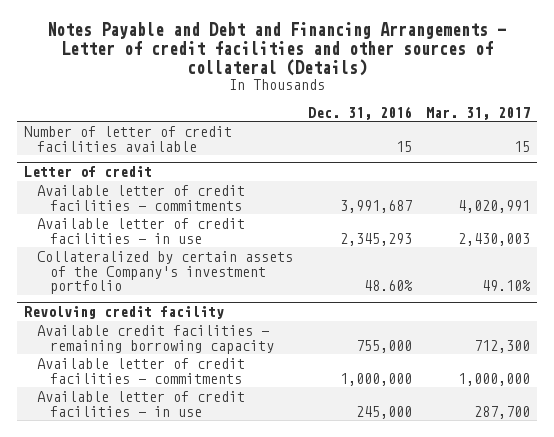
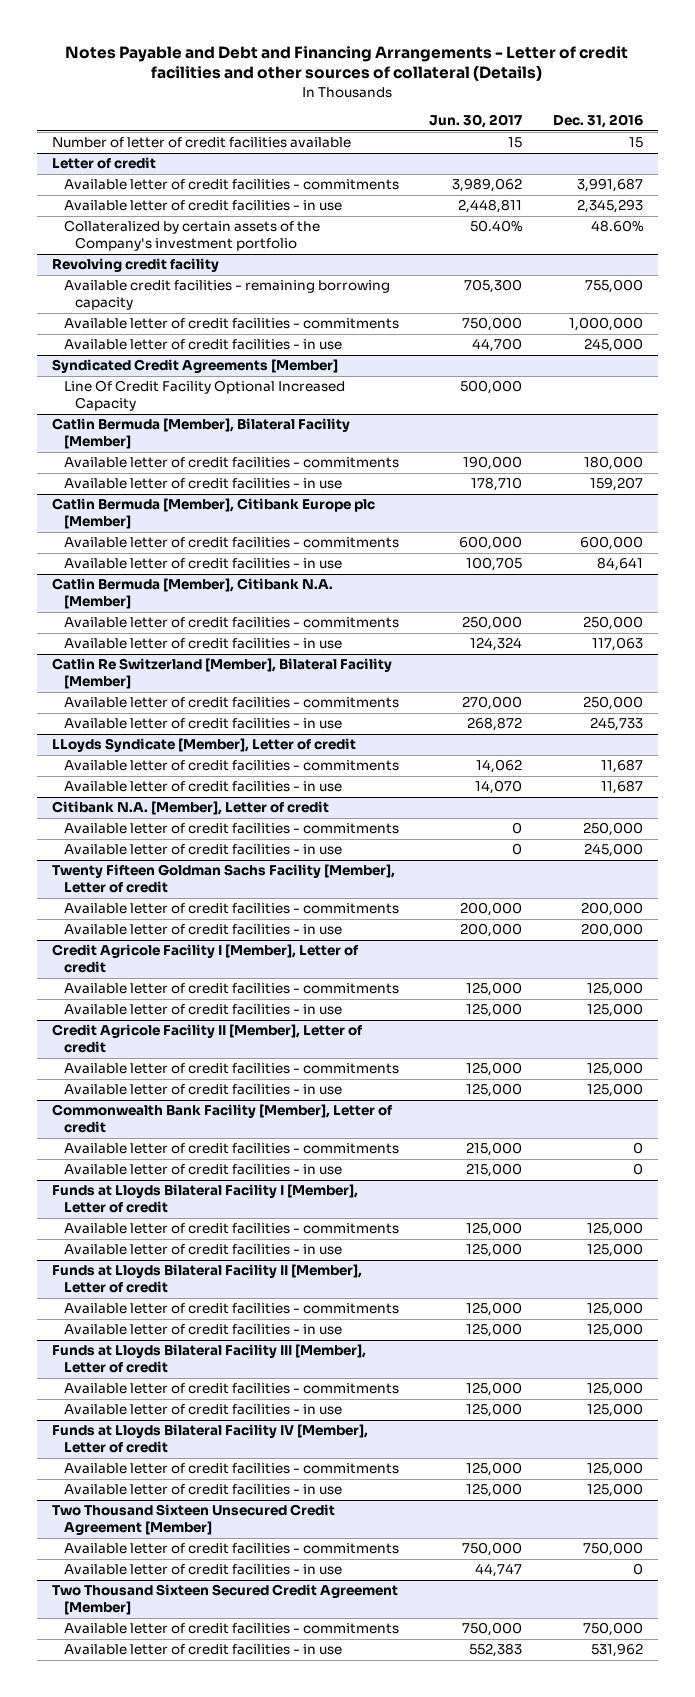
[425,106,530,120] Mar. 31, 2017 -> none
none -> [429,114,523,129] Jun. 30, 2017
none -> [51,359,338,374] Syndicated Credit Agreements [Member]
none -> [63,380,345,412] Line Of Credit Facility Optional Increased Capacity
none -> [51,418,350,450] Catlin Bermuda [Member], Bilateral Facility [Member]
none -> [63,457,399,469] Available letter of credit facilities - commitments
none -> [63,478,342,490] Available letter of credit facilities - in use
none -> [51,498,375,530] Catlin Bermuda [Member], Citibank Europe plc [Member]
none -> [63,537,399,549] Available letter of credit facilities - commitments
none -> [63,558,342,570] Available letter of credit facilities - in use
none -> [51,578,333,610] Catlin Bermuda [Member], Citibank N.A. [Member]
none -> [63,617,399,629] Available letter of credit facilities - commitments
none -> [63,638,342,650] Available letter of credit facilities - in use
none -> [51,658,392,690] Catlin Re Switzerland [Member], Bilateral Facility [Member]
none -> [63,697,399,709] Available letter of credit facilities - commitments
none -> [63,718,342,730] Available letter of credit facilities - in use
none -> [51,738,356,753] LLoyds Syndicate [Member], Letter of credit
none -> [63,760,399,772] Available letter of credit facilities - commitments
none -> [63,781,342,793] Available letter of credit facilities - in use
none -> [51,801,329,816] Citibank N.A. [Member], Letter of credit
none -> [63,823,399,835] Available letter of credit facilities - commitments
none -> [63,844,342,856] Available letter of credit facilities - in use
none -> [51,864,395,894] Twenty Fifteen Goldman Sachs Facility [Member], Letter of credit
none -> [63,903,399,915] Available letter of credit facilities - commitments
none -> [63,924,342,936] Available letter of credit facilities - in use
none -> [51,944,359,974] Credit Agricole Facility I [Member], Letter of credit
none -> [63,983,399,995] Available letter of credit facilities - commitments
none -> [63,1004,342,1016] Available letter of credit facilities - in use
none -> [51,1024,363,1054] Credit Agricole Facility II [Member], Letter of credit
none -> [63,1063,399,1075] Available letter of credit facilities - commitments
none -> [63,1084,342,1096] Available letter of credit facilities - in use
none -> [51,1104,393,1134] Commonwealth Bank Facility [Member], Letter of credit
none -> [63,1143,399,1155] Available letter of credit facilities - commitments
none -> [63,1164,342,1176] Available letter of credit facilities - in use
none -> [51,1184,358,1214] Funds at Lloyds Bilateral Facility I [Member], Letter of credit
none -> [63,1223,399,1235] Available letter of credit facilities - commitments
none -> [63,1244,342,1256] Available letter of credit facilities - in use
none -> [51,1264,362,1294] Funds at Lloyds Bilateral Facility II [Member], Letter of credit
none -> [63,1303,399,1315] Available letter of credit facilities - commitments
none -> [63,1324,342,1336] Available letter of credit facilities - in use
none -> [51,1344,366,1374] Funds at Lloyds Bilateral Facility III [Member], Letter of credit
none -> [63,1383,399,1395] Available letter of credit facilities - commitments
none -> [63,1404,342,1416] Available letter of credit facilities - in use
none -> [51,1424,368,1454] Funds at Lloyds Bilateral Facility IV [Member], Letter of credit
none -> [63,1463,399,1475] Available letter of credit facilities - commitments
none -> [63,1484,342,1496] Available letter of credit facilities - in use
none -> [51,1504,335,1536] Two Thousand Sixteen Unsecured Credit Agreement [Member]
none -> [63,1543,399,1555] Available letter of credit facilities - commitments
none -> [63,1564,342,1576] Available letter of credit facilities - in use
none -> [51,1584,398,1616] Two Thousand Sixteen Secured Credit Agreement [Member]
none -> [63,1623,399,1635] Available letter of credit facilities - commitments
none -> [63,1644,342,1656] Available letter of credit facilities - in use

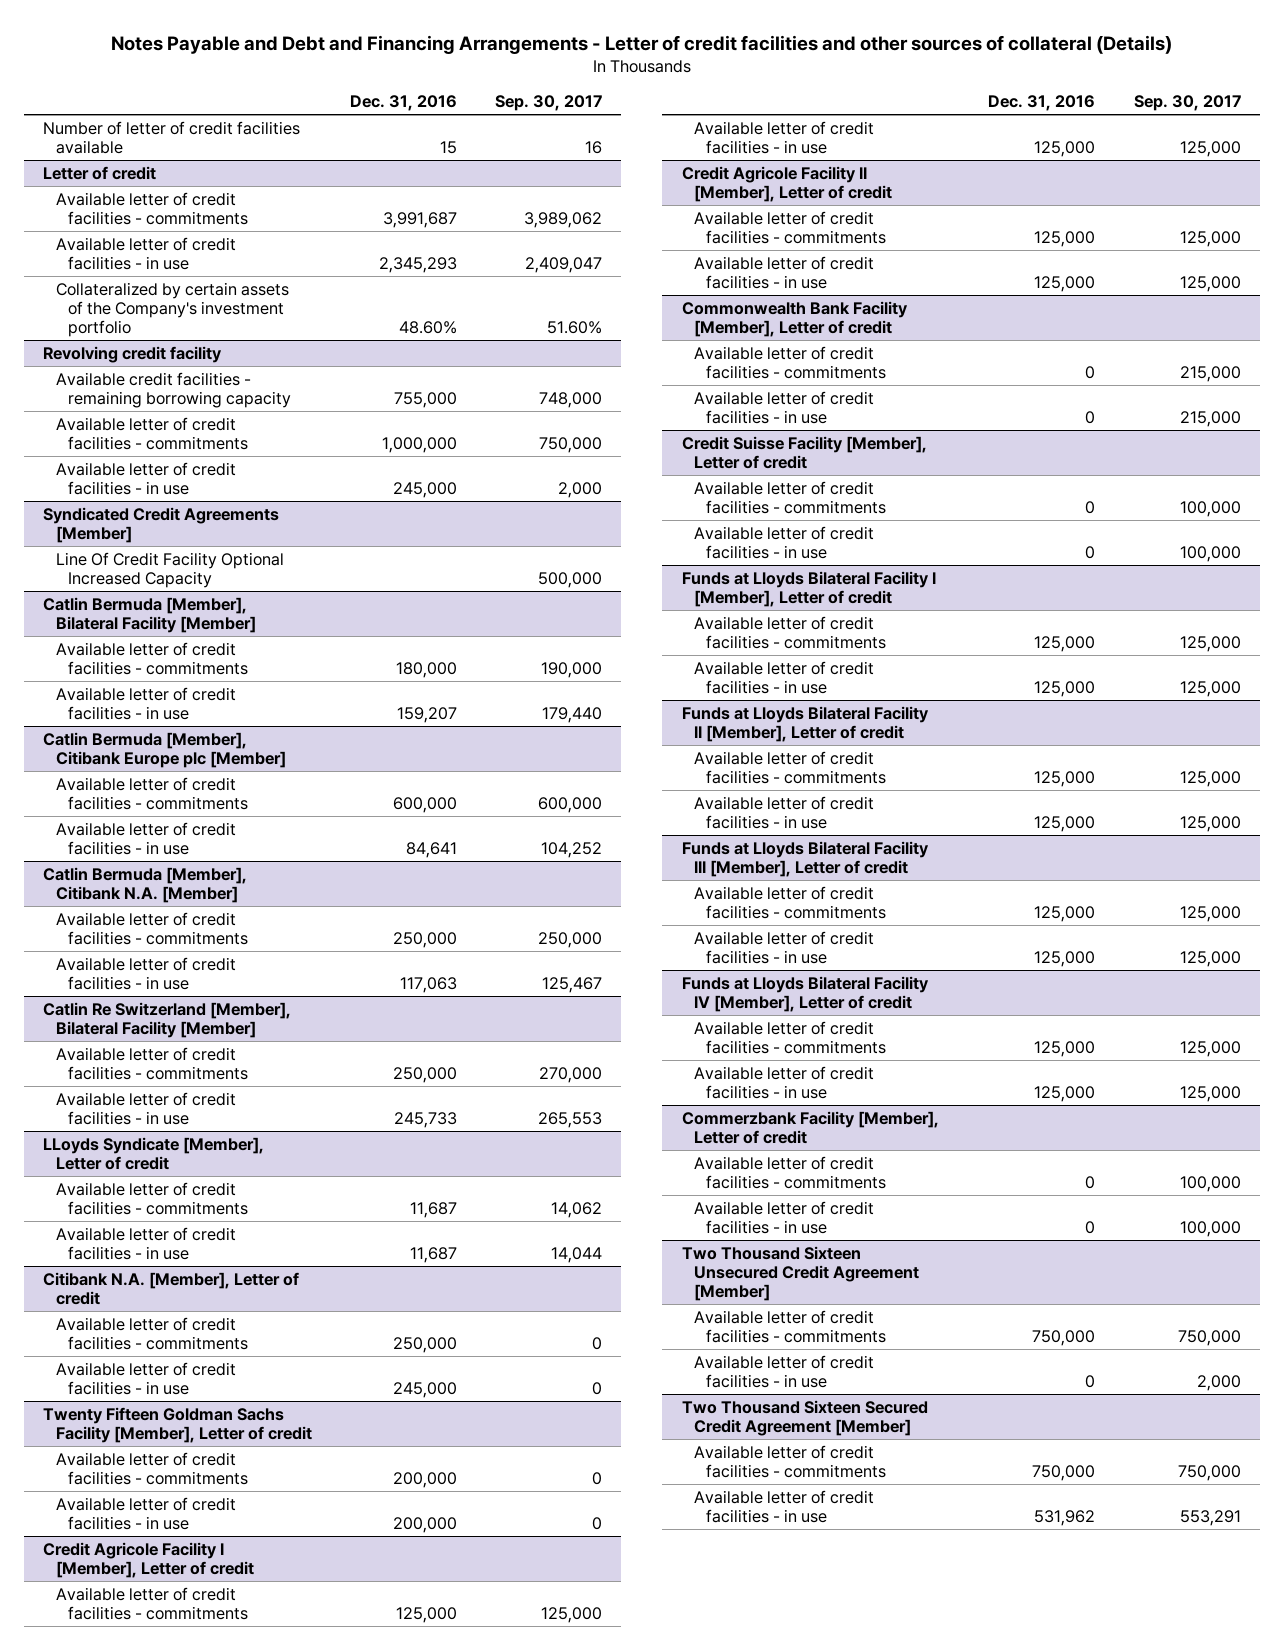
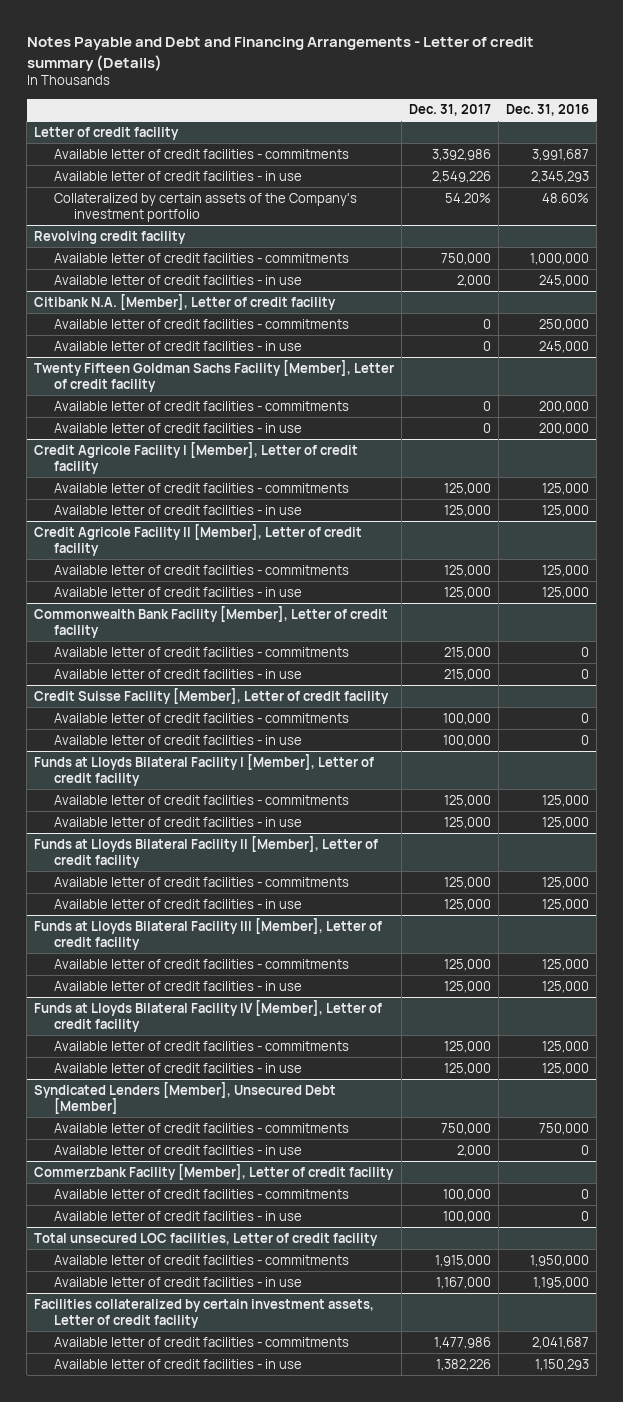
[110,34,1172,54] Notes Payable and Debt and Financing Arrangements - Letter of credit facilities and other sources of collateral (Details) -> [26,37,534,71] Notes Payable and Debt and Financing Arrangements - Letter of credit summary (Details)
[495,94,603,111] Sep. 30, 2017 -> none
none -> [409,104,492,117] Dec. 31, 2017
[43,120,301,154] Number of letter of credit facilities available -> none
[43,165,157,180] Letter of credit -> [34,126,180,140] Letter of credit facility
[55,371,291,408] Available credit facilities - remaining borrowing capacity -> none
[43,506,280,543] Syndicated Credit Agreements [Member] -> none
[55,551,284,588] Line Of Credit Facility Optional Increased Capacity -> none
[43,596,256,633] Catlin Bermuda [Member], Bilateral Facility [Member] -> none
[55,641,248,675] Available letter of credit facilities - commitments -> none
[55,686,236,720] Available letter of credit facilities - in use -> none
[43,731,286,768] Catlin Bermuda [Member], Citibank Europe plc [Member] -> none
[55,776,248,810] Available letter of credit facilities - commitments -> none
[55,821,236,855] Available letter of credit facilities - in use -> none
[43,866,248,903] Catlin Bermuda [Member], Citibank N.A. [Member] -> none
[55,911,248,945] Available letter of credit facilities - commitments -> none
[55,956,236,990] Available letter of credit facilities - in use -> none
[43,1001,292,1038] Catlin Re Switzerland [Member], Bilateral Facility [Member] -> none
[55,1046,248,1080] Available letter of credit facilities - commitments -> none
[55,1091,236,1125] Available letter of credit facilities - in use -> none
[43,1136,265,1170] LLoyds Syndicate [Member], Letter of credit -> none
[55,1181,248,1215] Available letter of credit facilities - commitments -> none
[55,1226,236,1260] Available letter of credit facilities - in use -> none
[43,1271,300,1305] Citibank N.A. [Member], Letter of credit -> [34,293,337,310] Citibank N.A. [Member], Letter of credit facility
[43,1406,312,1443] Twenty Fifteen Goldman Sachs Facility [Member], Letter of credit -> [34,359,395,393] Twenty Fifteen Goldman Sachs Facility [Member], Letter of credit facility
[43,1541,254,1578] Credit Agricole Facility I [Member], Letter of credit -> [34,441,359,475] Credit Agricole Facility I [Member], Letter of credit facility
[681,165,892,202] Credit Agricole Facility II [Member], Letter of credit -> [34,523,363,557] Credit Agricole Facility II [Member], Letter of credit facility
[681,300,908,337] Commonwealth Bank Facility [Member], Letter of credit -> [34,605,389,639] Commonwealth Bank Facility [Member], Letter of credit facility
[681,435,927,469] Credit Suisse Facility [Member], Letter of credit -> [34,687,390,704] Credit Suisse Facility [Member], Letter of credit facility
[681,570,936,607] Funds at Lloyds Bilateral Facility I [Member], Letter of credit -> [34,753,375,787] Funds at Lloyds Bilateral Facility I [Member], Letter of credit facility
[681,705,929,742] Funds at Lloyds Bilateral Facility II [Member], Letter of credit -> [34,835,379,869] Funds at Lloyds Bilateral Facility II [Member], Letter of credit facility
[681,840,929,877] Funds at Lloyds Bilateral Facility III [Member], Letter of credit -> [34,917,383,951] Funds at Lloyds Bilateral Facility III [Member], Letter of credit facility
[681,975,929,1012] Funds at Lloyds Bilateral Facility IV [Member], Letter of credit -> [34,999,383,1033] Funds at Lloyds Bilateral Facility IV [Member], Letter of credit facility
[681,1110,939,1144] Commerzbank Facility [Member], Letter of credit -> none
[693,1155,887,1189] Available letter of credit facilities - commitments -> none
[693,1200,874,1234] Available letter of credit facilities - in use -> none
[681,1245,919,1301] Two Thousand Sixteen Unsecured Credit Agreement [Member] -> none
none -> [34,1081,337,1115] Syndicated Lenders [Member], Unsecured Debt [Member]
[681,1399,928,1436] Two Thousand Sixteen Secured Credit Agreement [Member] -> none
none -> [34,1163,395,1180] Commerzbank Facility [Member], Letter of credit facility
[1032,1464,1096,1481] 750,000 -> [581,1188,590,1199] 0
[1034,1509,1096,1526] 531,962 -> [581,1210,590,1221] 0
none -> [34,1232,379,1246] Total unsecured LOC facilities, Letter of credit facility
none -> [54,1254,350,1265] Available letter of credit facilities - commitments
none -> [54,1276,303,1287] Available letter of credit facilities - in use
none -> [34,1298,375,1329] Facilities collateralized by certain investment assets, Letter of credit facility
none -> [54,1336,350,1347] Available letter of credit facilities - commitments
none -> [54,1358,303,1369] Available letter of credit facilities - in use

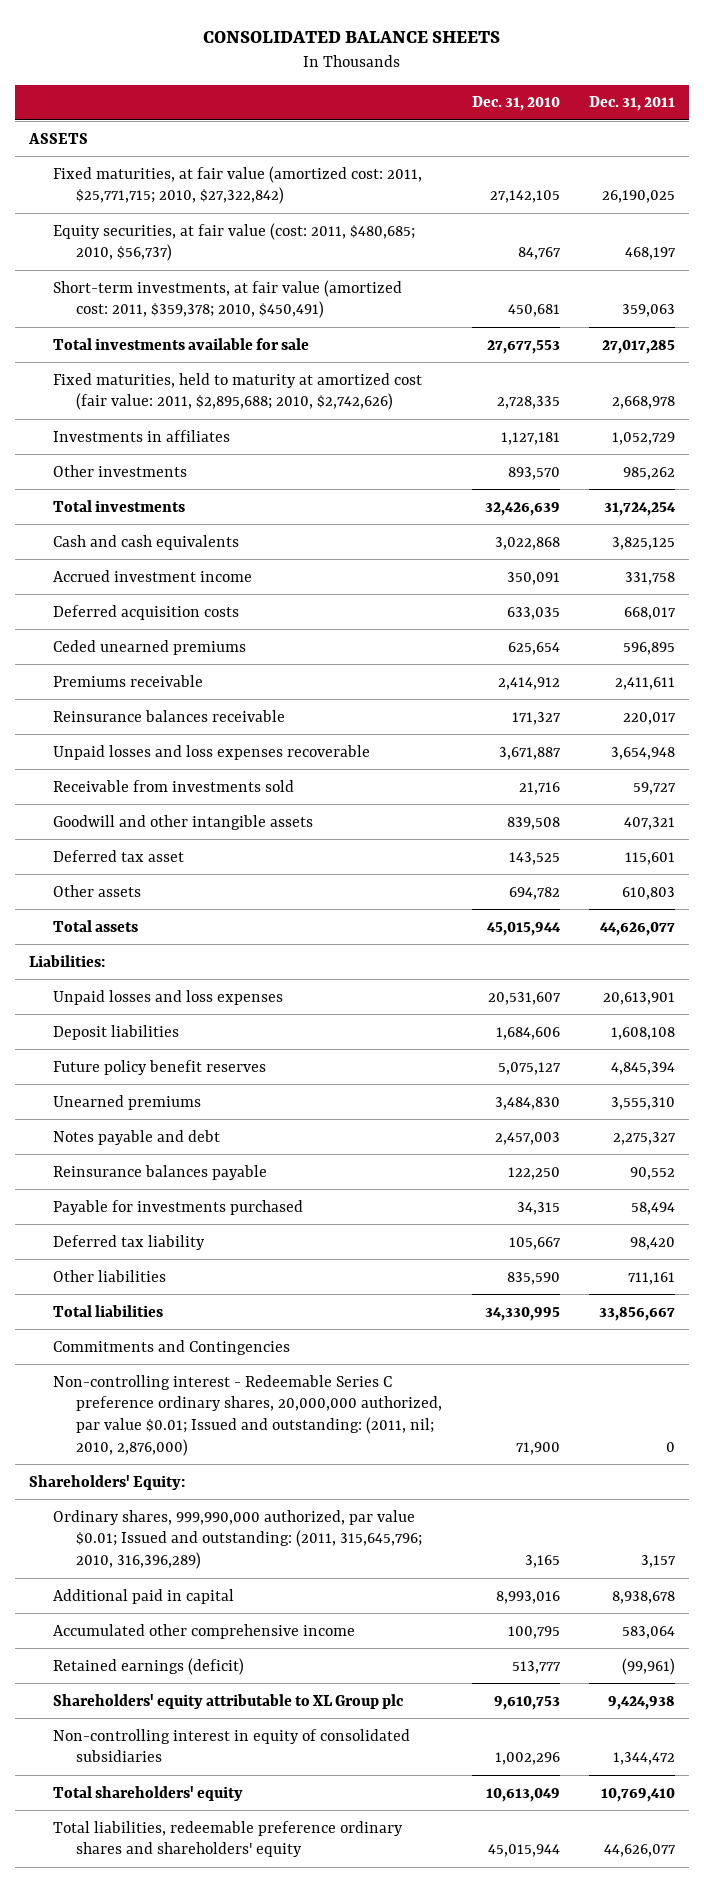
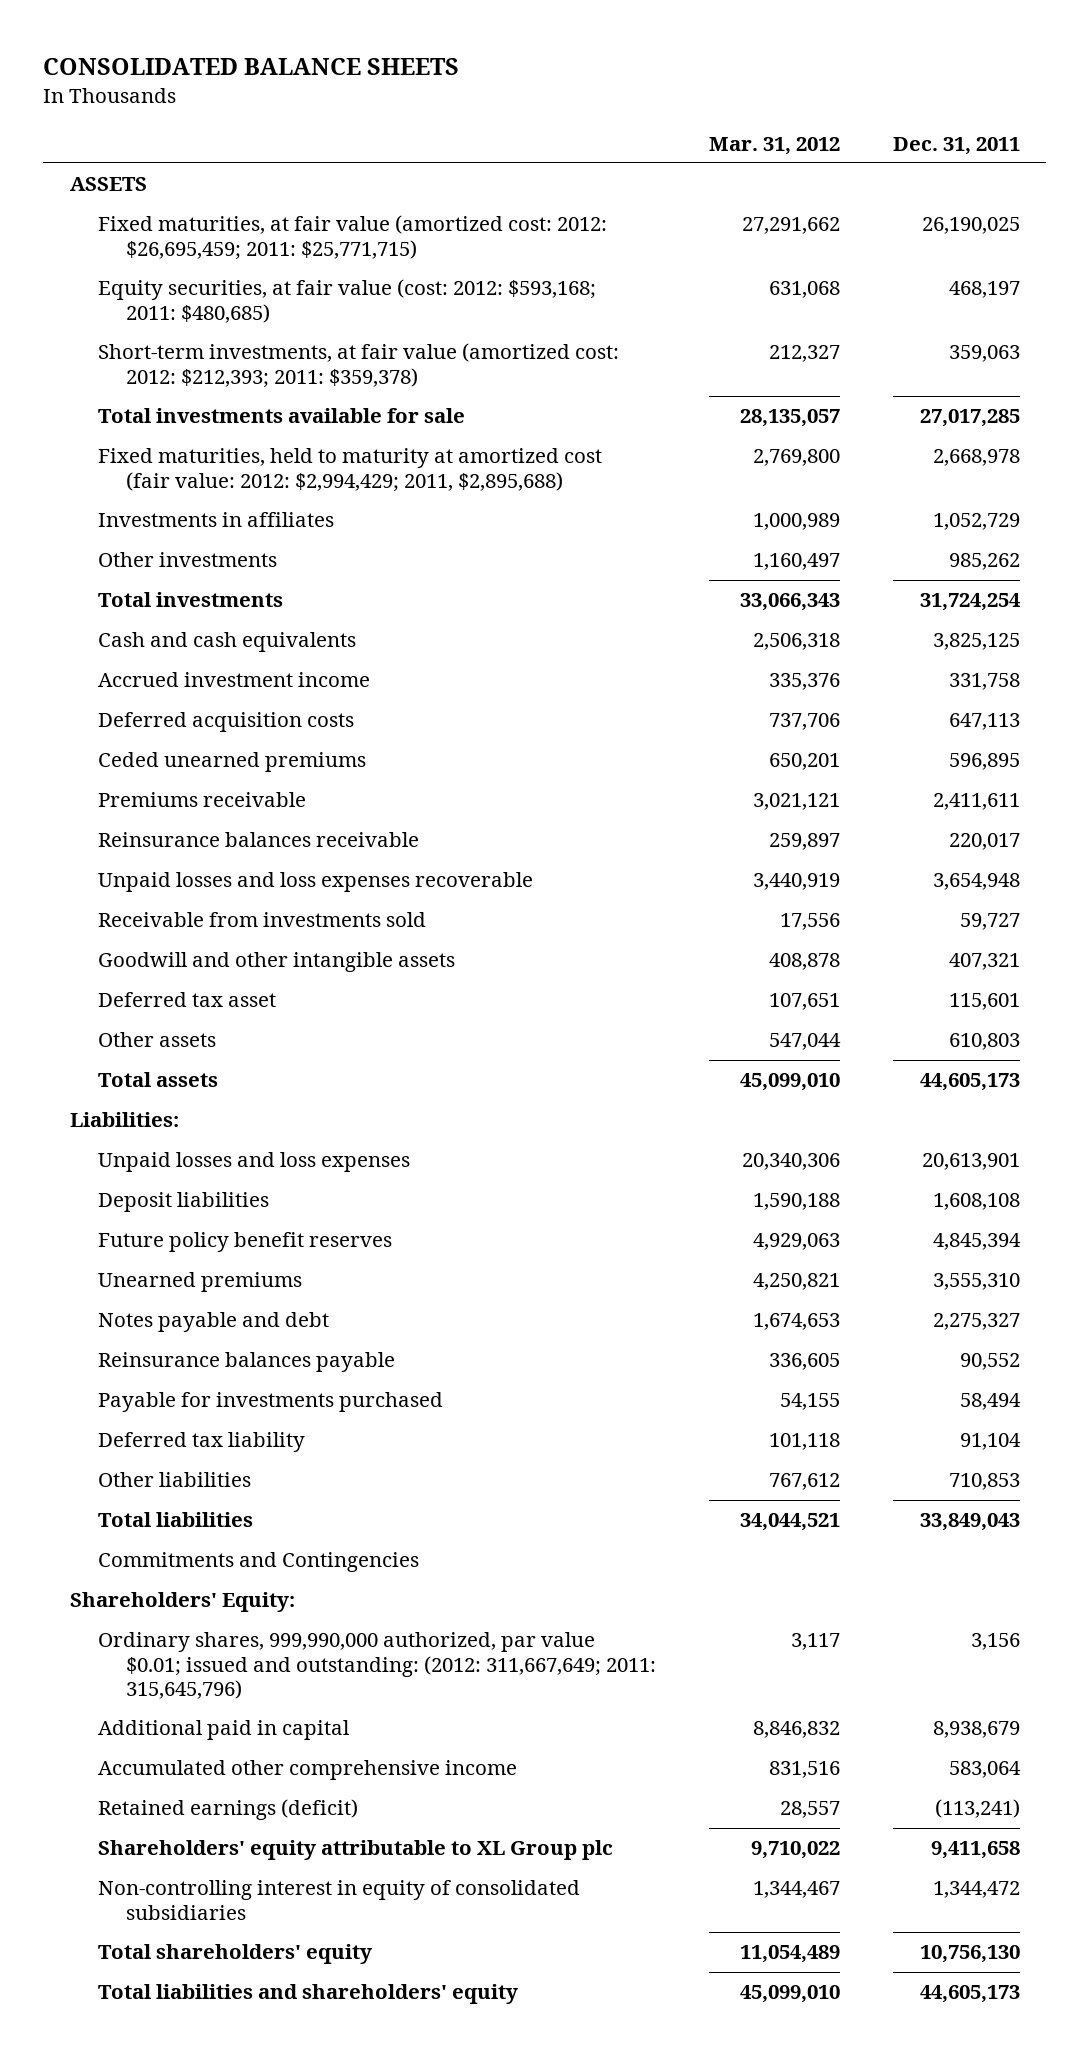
[471,96,560,112] Dec. 31, 2010 -> none
none -> [708,136,840,155] Mar. 31, 2012
[52,165,422,205] Fixed maturities, at fair value (amortized cost: 2011, $25,771,715; 2010, $27,322,842) -> [97,215,607,260] Fixed maturities, at fair value (amortized cost: 2012: $26,695,459; 2011: $25,771,715)
[52,222,415,262] Equity securities, at fair value (cost: 2011, $480,685; 2010, $56,737) -> [97,279,596,323] Equity securities, at fair value (cost: 2012: $593,168; 2011: $480,685)
[52,279,402,319] Short-term investments, at fair value (amortized cost: 2011, $359,378; 2010, $450,491) -> [97,343,619,388] Short-term investments, at fair value (amortized cost: 2012: $212,393; 2011: $359,378)
[52,372,422,411] Fixed maturities, held to maturity at amortized cost (fair value: 2011, $2,895,688; 2010, $2,742,626) -> [97,448,602,492] Fixed maturities, held to maturity at amortized cost (fair value: 2012: $2,994,429; 2011, $2,895,688)
[623,606,676,620] 668,017 -> [948,713,1020,731] 647,113
[599,921,675,936] 44,626,077 -> [919,1073,1020,1092] 44,605,173
[629,1236,675,1250] 98,420 -> [959,1433,1021,1451] 91,104
[627,1271,675,1285] 711,161 -> [948,1473,1020,1491] 710,853
[598,1306,675,1321] 33,856,667 -> [919,1513,1020,1532] 33,849,043
[52,1374,443,1456] Non-controlling interest - Redeemable Series C preference ordinary shares, 20,000,000 authorized, par value $0.01; Issued and outstanding: (2011, nil; 2010, 2,876,000) -> none
[52,1509,423,1570] Ordinary shares, 999,990,000 authorized, par value $0.01; Issued and outstanding: (2011, 315,645,796; 2010, 316,396,289) -> [97,1632,657,1699] Ordinary shares, 999,990,000 authorized, par value $0.01; issued and outstanding: (2012: 311,667,649; 2011: 315,645,796)
[640,1555,676,1569] 3,157 -> [970,1633,1020,1651] 3,156
[611,1590,675,1604] 8,938,678 -> [932,1721,1020,1739] 8,938,679
[621,1657,675,1675] (99,961) -> [934,1799,1020,1819] (113,241)
[607,1695,675,1710] 9,424,938 -> [930,1841,1020,1860] 9,411,658
[600,1787,675,1802] 10,769,410 -> [919,1945,1020,1964] 10,756,130
[52,1820,403,1858] Total liabilities, redeemable preference ordinary shares and shareholders' equity -> [97,1984,518,2005] Total liabilities and shareholders' equity
[603,1844,676,1858] 44,626,077 -> [919,1985,1020,2004] 44,605,173

